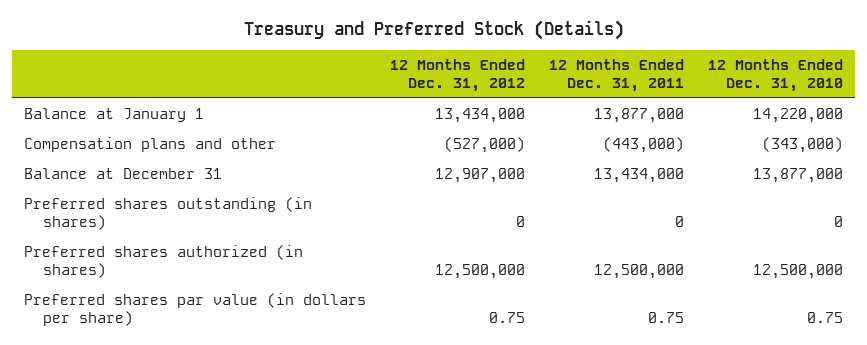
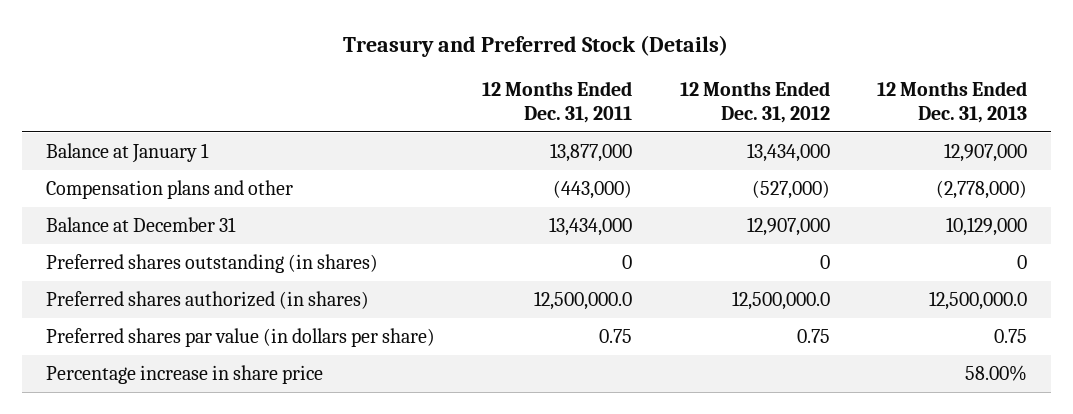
[707,58,843,92] 12 Months Ended Dec. 31, 2010 -> none
none -> [877,81,1028,123] 12 Months Ended Dec. 31, 2013
[435,264,526,280] 12,500,000 -> [731,291,830,311] 12,500,000.0
[594,264,685,280] 12,500,000 -> [534,291,633,311] 12,500,000.0
none -> [45,365,323,385] Percentage increase in share price

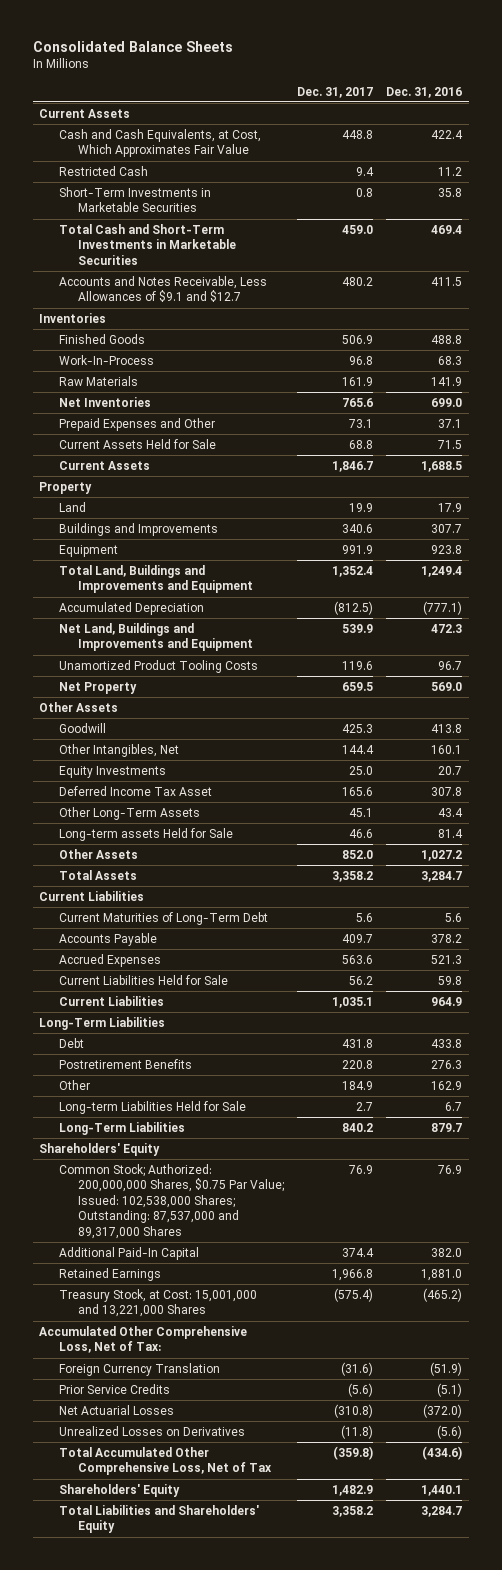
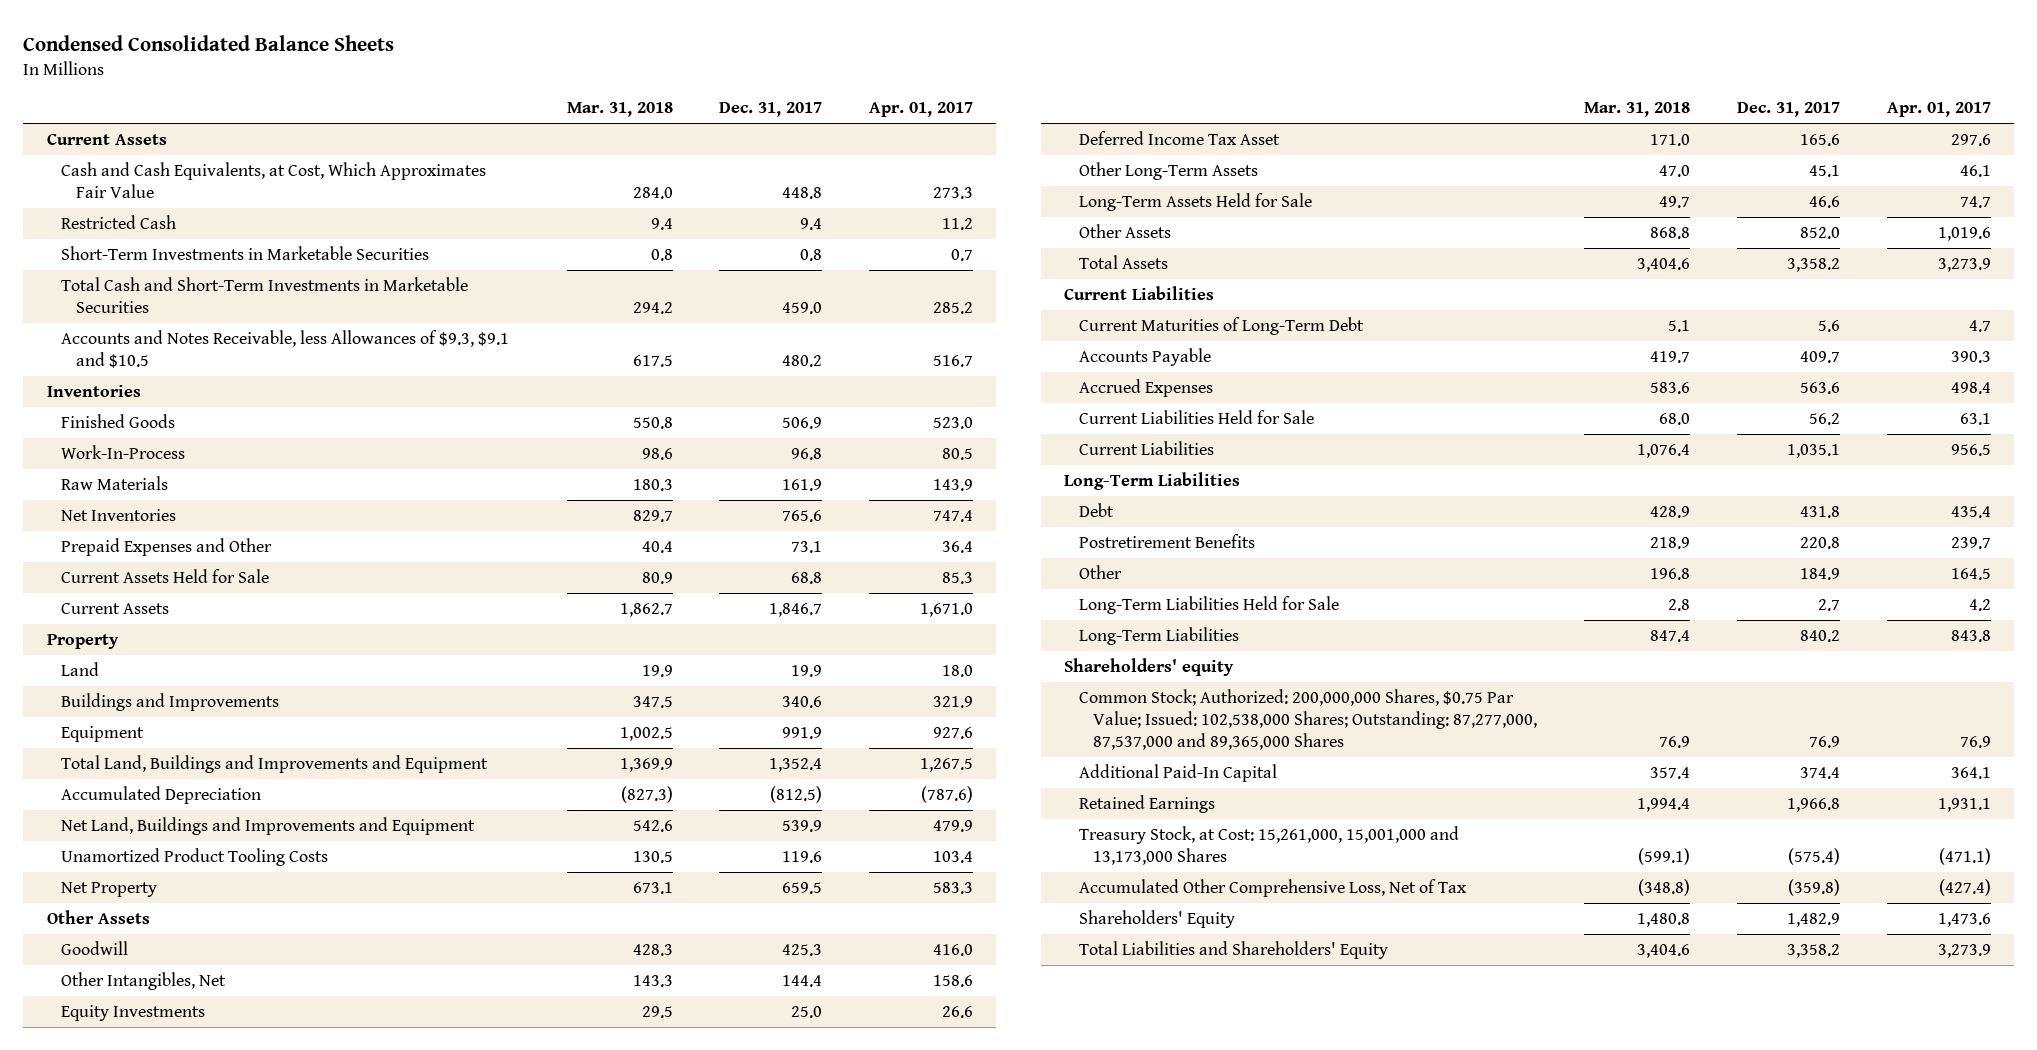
[32,40,233,52] Consolidated Balance Sheets -> [23,34,395,51] Condensed Consolidated Balance Sheets
[386,86,463,98] Dec. 31, 2016 -> none
none -> [566,102,673,118] Mar. 31, 2018
none -> [869,102,974,118] Apr. 01, 2017
[58,276,267,303] Accounts and Notes Receivable, Less Allowances of $9.1 and $12.7 -> [61,329,510,368] Accounts and Notes Receivable, less Allowances of $9.3, $9.1 and $10.5
[58,828,233,842] Long-term assets Held for Sale -> [1078,192,1312,211] Long-Term Assets Held for Sale
[58,1101,246,1115] Long-term Liabilities Held for Sale -> [1078,595,1339,614] Long-Term Liabilities Held for Sale
[39,1143,161,1157] Shareholders' Equity -> [1064,657,1235,676] Shareholders' equity
[58,1164,284,1239] Common Stock; Authorized: 200,000,000 Shares, $0.75 Par Value; Issued: 102,538,000 Shares; Outstanding: 87,537,000 and 89,317,000 Shares -> [1078,688,1538,750] Common Stock; Authorized: 200,000,000 Shares, $0.75 Par Value; Issued: 102,538,000 Shares; Outstanding: 87,277,000, 87,537,000 and 89,365,000 Shares
[39,1326,248,1354] Accumulated Other Comprehensive Loss, Net of Tax: -> none
[58,1363,220,1377] Foreign Currency Translation -> none
[58,1384,170,1395] Prior Service Credits -> none
[58,1405,174,1416] Net Actuarial Losses -> none
[58,1426,245,1437] Unrealized Losses on Derivatives -> none
[58,1289,257,1318] Treasury Stock, at Cost: 15,001,000 and 13,221,000 Shares -> [1078,825,1459,865] Treasury Stock, at Cost: 15,261,000, 15,001,000 and 13,173,000 Shares
[58,1447,272,1476] Total Accumulated Other Comprehensive Loss, Net of Tax -> [1078,878,1467,897] Accumulated Other Comprehensive Loss, Net of Tax

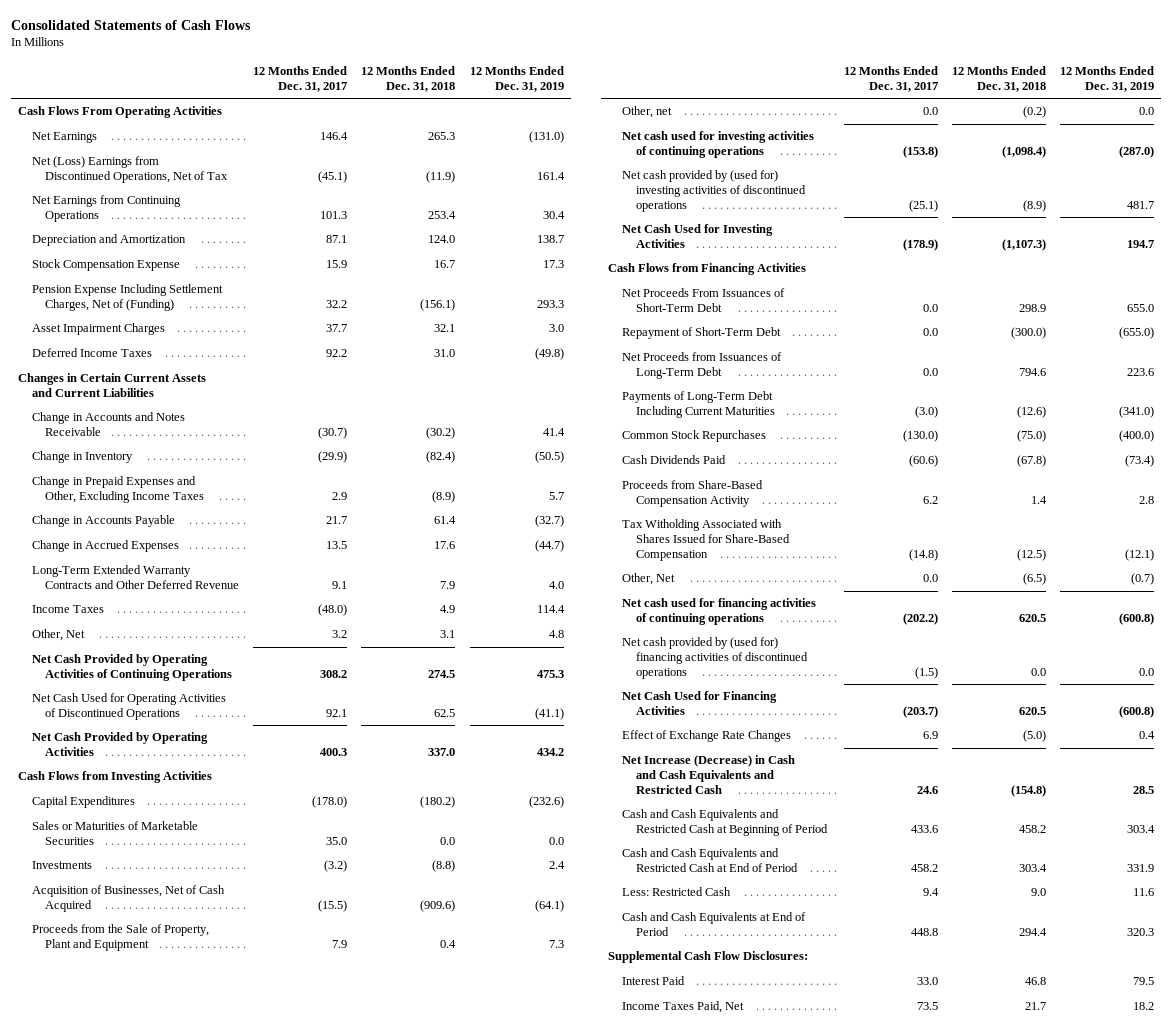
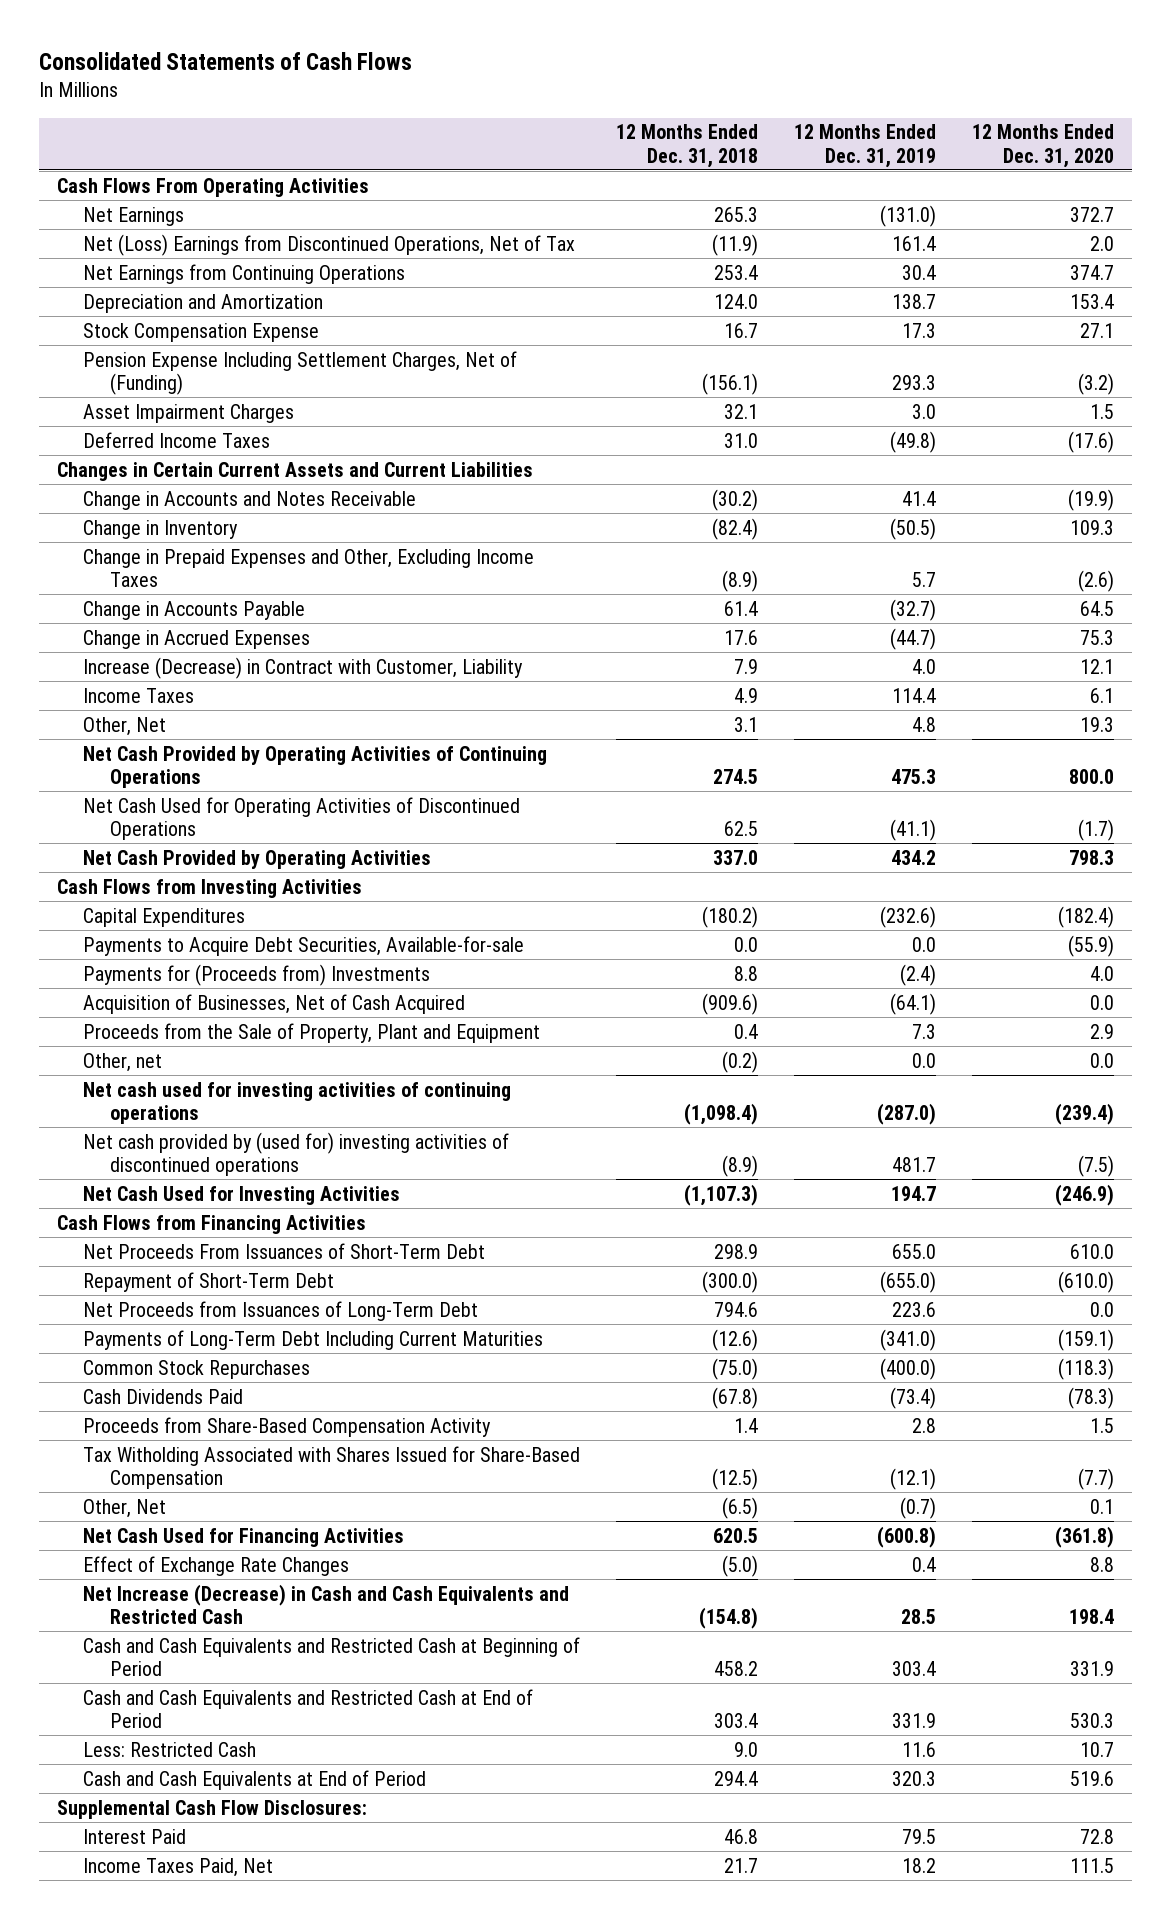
[253,66,348,93] 12 Months Ended Dec. 31, 2017 -> none
none -> [972,124,1115,168] 12 Months Ended Dec. 31, 2020
[31,565,240,590] Long-Term Extended Warranty Contracts and Other Deferred Revenue -> [83,656,524,679] Increase (Decrease) in Contract with Customer, Liability
[31,821,198,846] Sales or Maturities of Marketable Securities -> none
none -> [83,935,525,956] Payments to Acquire Debt Securities, Available-for-sale
[31,861,92,870] Investments -> [83,963,431,986] Payments for (Proceeds from) Investments
[432,860,456,873] (8.8) -> [734,965,759,981] 8.8
[548,861,565,870] 2.4 -> [900,963,937,986] (2.4)
[622,598,817,626] Net cash used for financing activities of continuing operations -> none
[622,637,809,680] Net cash provided by (used for) financing activities of discontinued operations -> none

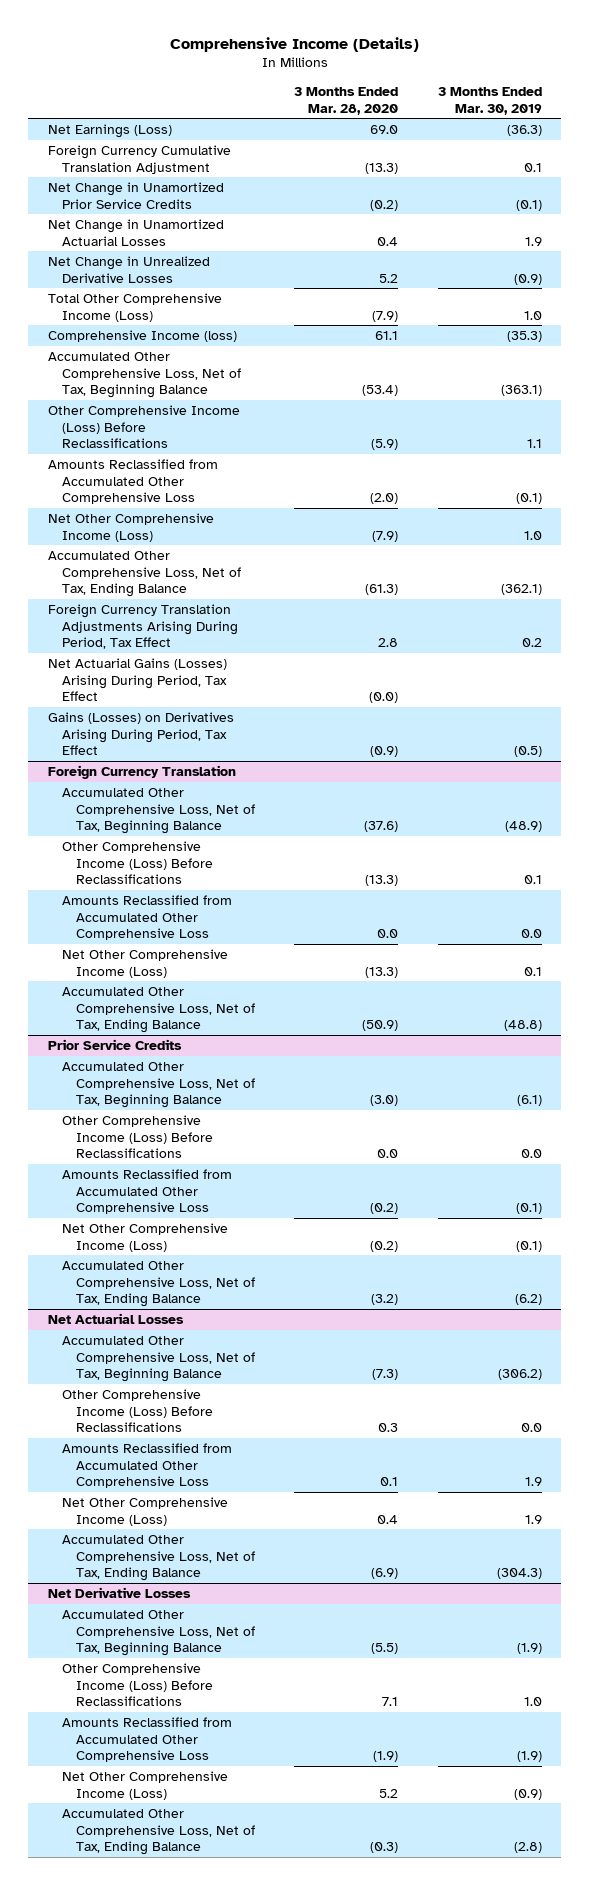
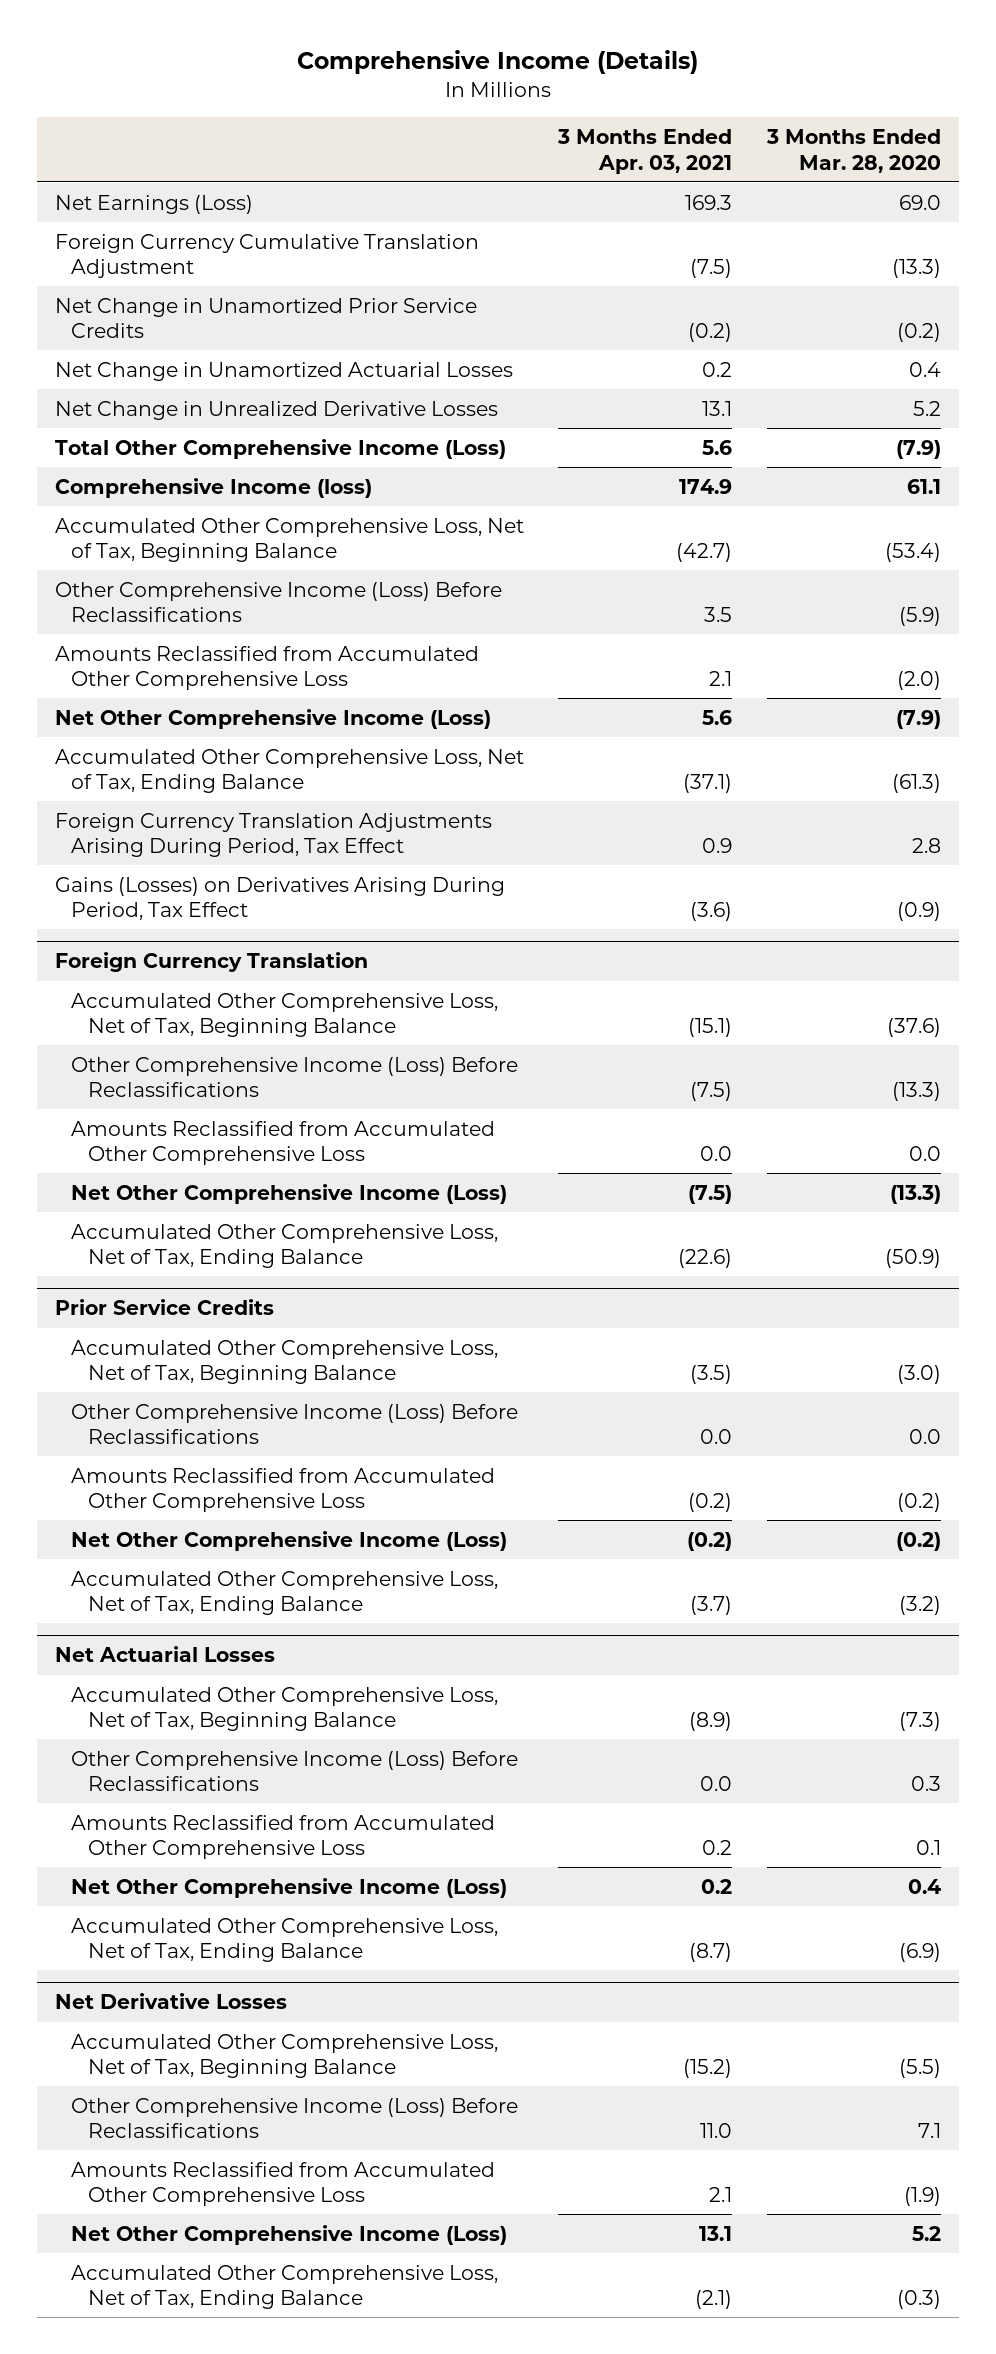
[437,87,542,115] 3 Months Ended Mar. 30, 2019 -> none
none -> [557,129,733,174] 3 Months Ended Apr. 03, 2021
[47,657,227,702] Net Actuarial Gains (Losses) Arising During Period, Tax Effect -> none

